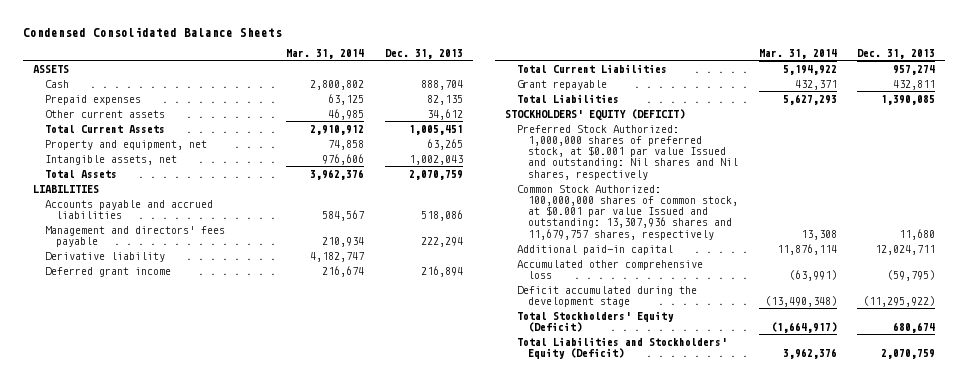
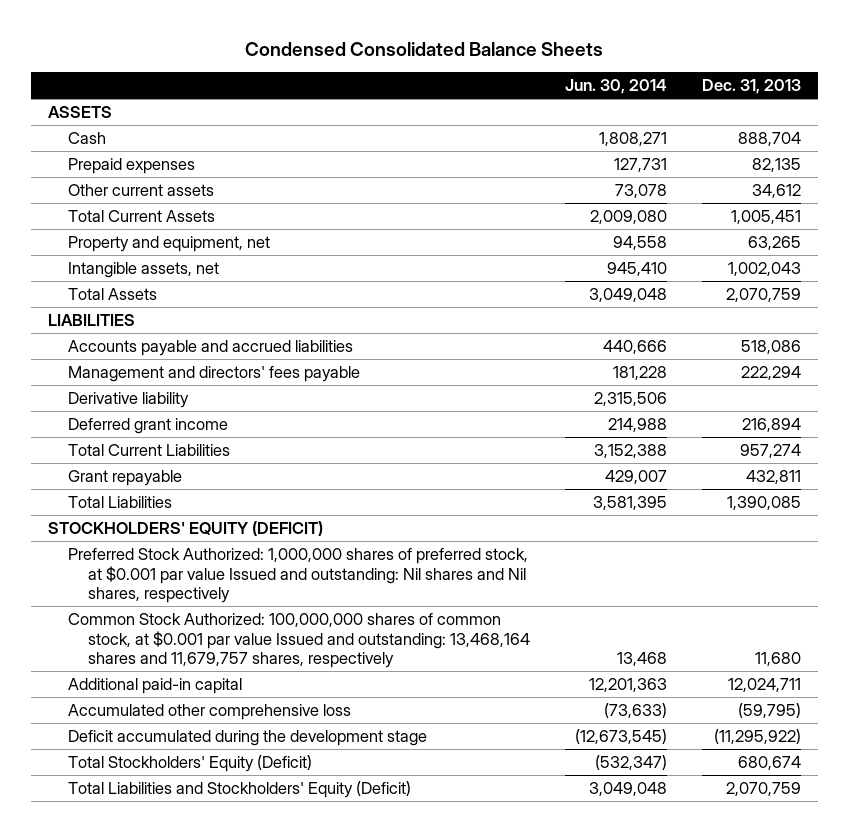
[286,49,365,60] Mar. 31, 2014 -> none
none -> [564,79,667,95] Jun. 30, 2014
[516,184,739,240] Common Stock Authorized: 100,000,000 shares of common stock, at $0.001 par value Issued and outstanding: 13,307,936 shares and 11,679,757 shares, respectively -> [67,613,530,669] Common Stock Authorized: 100,000,000 shares of common stock, at $0.001 par value Issued and outstanding: 13,468,164 shares and 11,679,757 shares, respectively

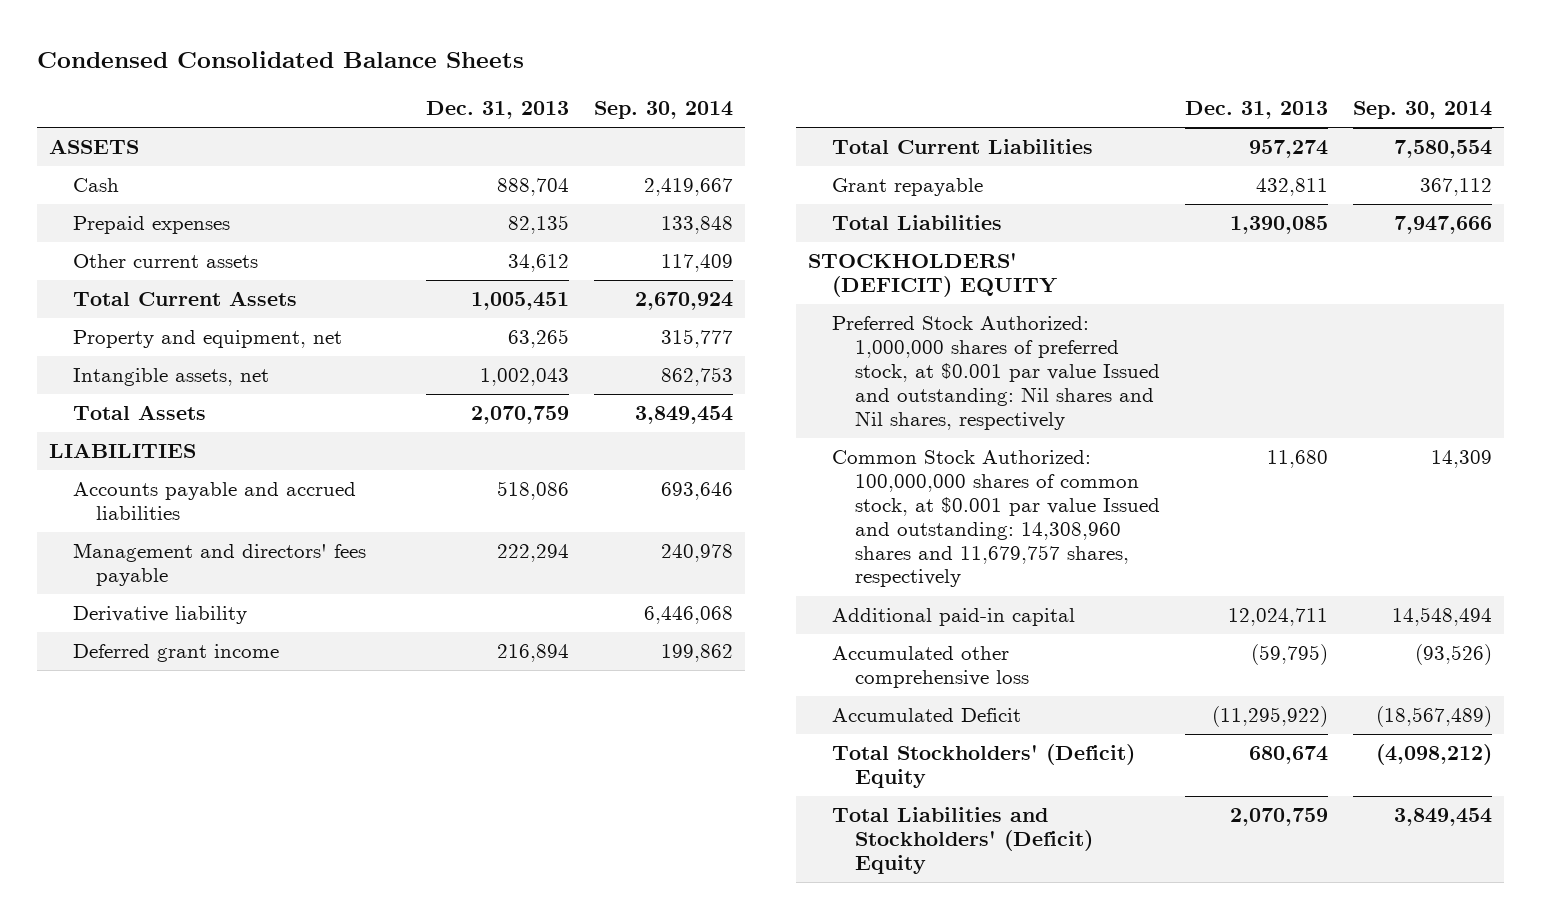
[564,79,667,95] Jun. 30, 2014 -> none
none -> [593,100,733,119] Sep. 30, 2014
[48,521,324,537] STOCKHOLDERS' EQUITY (DEFICIT) -> [808,253,1057,298] STOCKHOLDERS' (DEFICIT) EQUITY
[67,613,530,669] Common Stock Authorized: 100,000,000 shares of common stock, at $0.001 par value Issued and outstanding: 13,468,164 shares and 11,679,757 shares, respectively -> [831,450,1161,588] Common Stock Authorized: 100,000,000 shares of common stock, at $0.001 par value Issued and outstanding: 14,308,960 shares and 11,679,757 shares, respectively
[67,730,427,747] Deficit accumulated during the development stage -> [831,708,1021,723] Accumulated Deficit
[67,755,312,773] Total Stockholders' Equity (Deficit) -> [831,744,1135,789] Total Stockholders' (Deficit) Equity
[67,781,411,799] Total Liabilities and Stockholders' Equity (Deficit) -> [831,807,1094,874] Total Liabilities and Stockholders' (Deficit) Equity

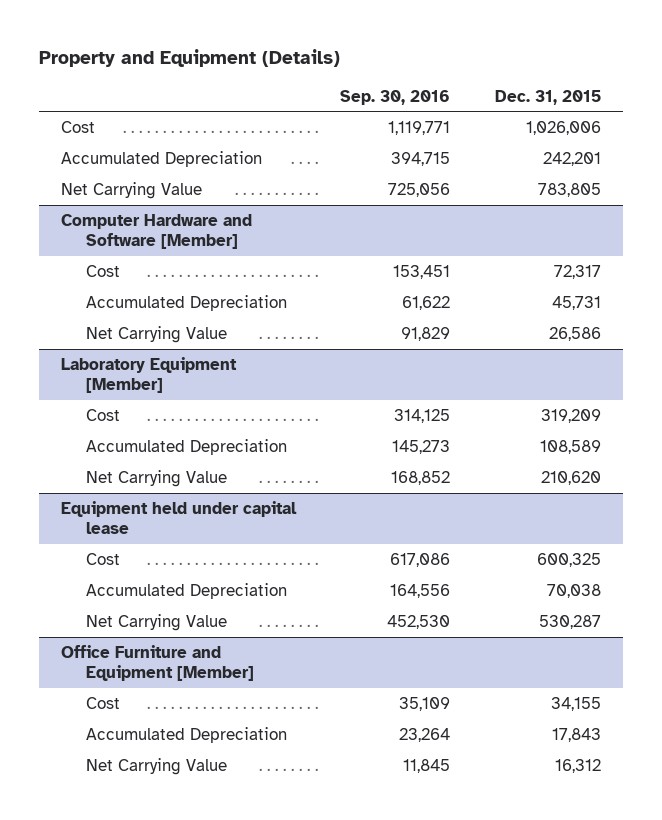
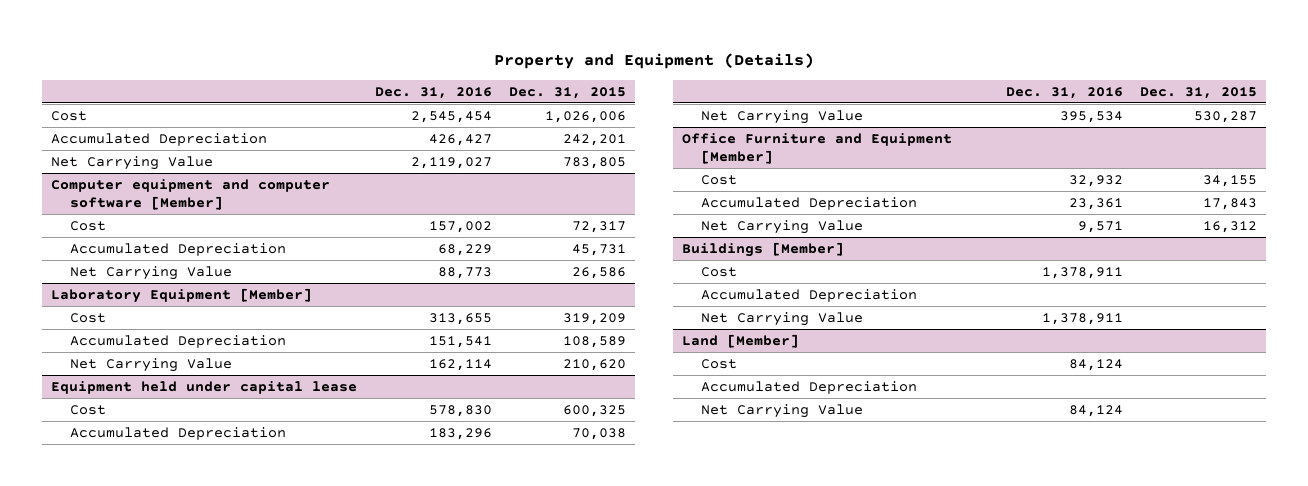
[340,89,451,105] Sep. 30, 2016 -> none
none -> [374,86,492,99] Dec. 31, 2016
[61,213,253,249] Computer Hardware and Software [Member] -> [50,178,330,211] Computer equipment and computer software [Member]
none -> [681,241,844,257] Buildings [Member]
none -> [701,266,738,277] Cost
none -> [701,288,918,302] Accumulated Depreciation
none -> [701,311,864,326] Net Carrying Value
none -> [681,333,799,348] Land [Member]
none -> [701,358,738,369] Cost
none -> [701,380,918,394] Accumulated Depreciation
none -> [701,403,864,418] Net Carrying Value

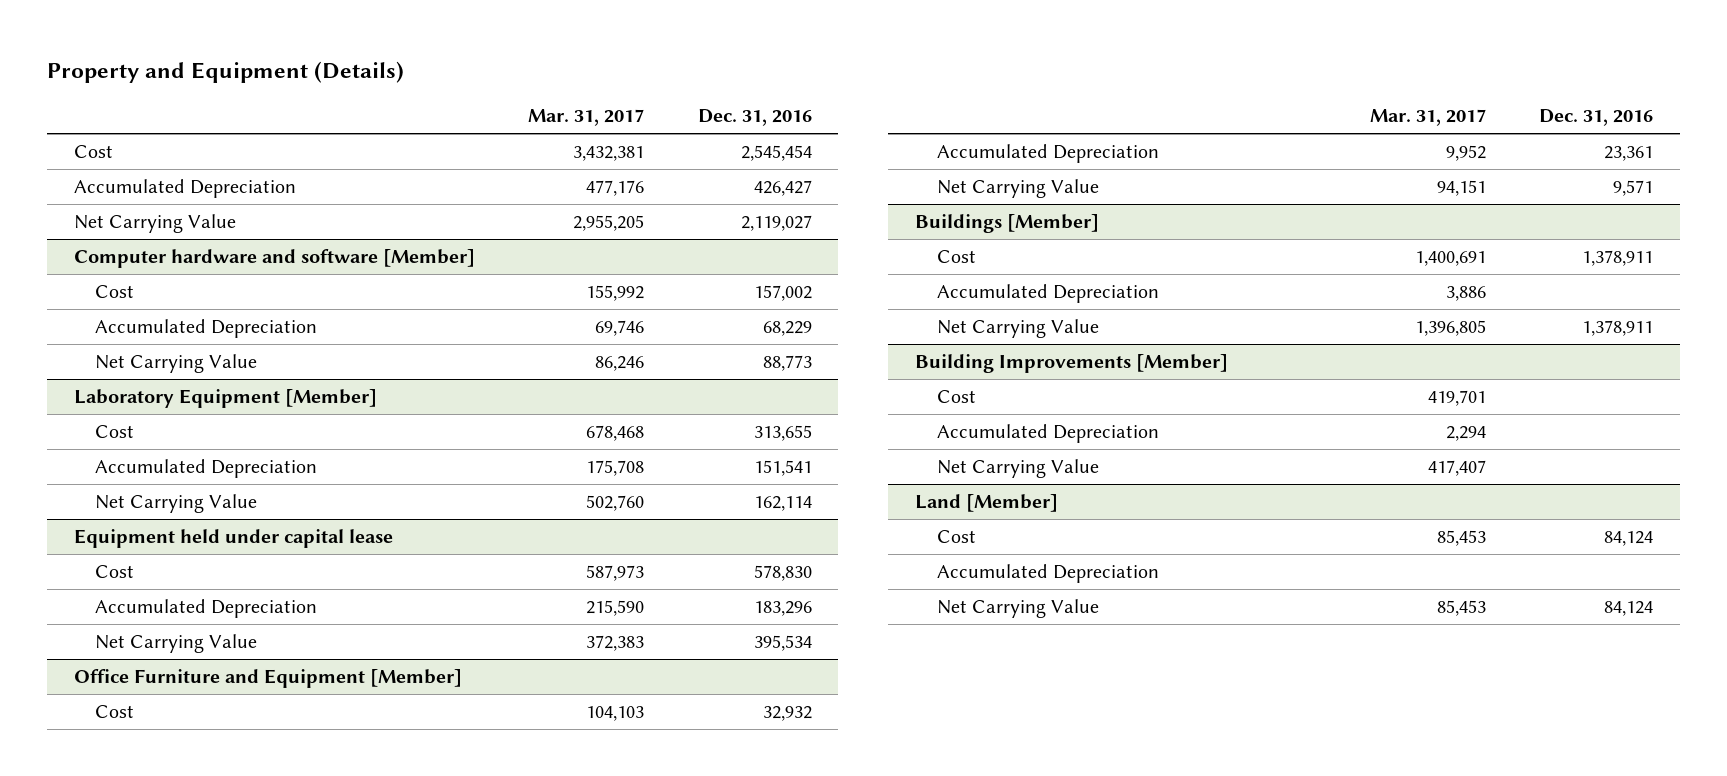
[509,86,627,99] Dec. 31, 2015 -> none
none -> [528,109,645,127] Mar. 31, 2017
[50,178,330,211] Computer equipment and computer software [Member] -> [73,249,475,269] Computer hardware and software [Member]
none -> [915,354,1229,374] Building Improvements [Member]
none -> [936,390,976,404] Cost
none -> [936,424,1159,444] Accumulated Depreciation
none -> [936,459,1099,479] Net Carrying Value

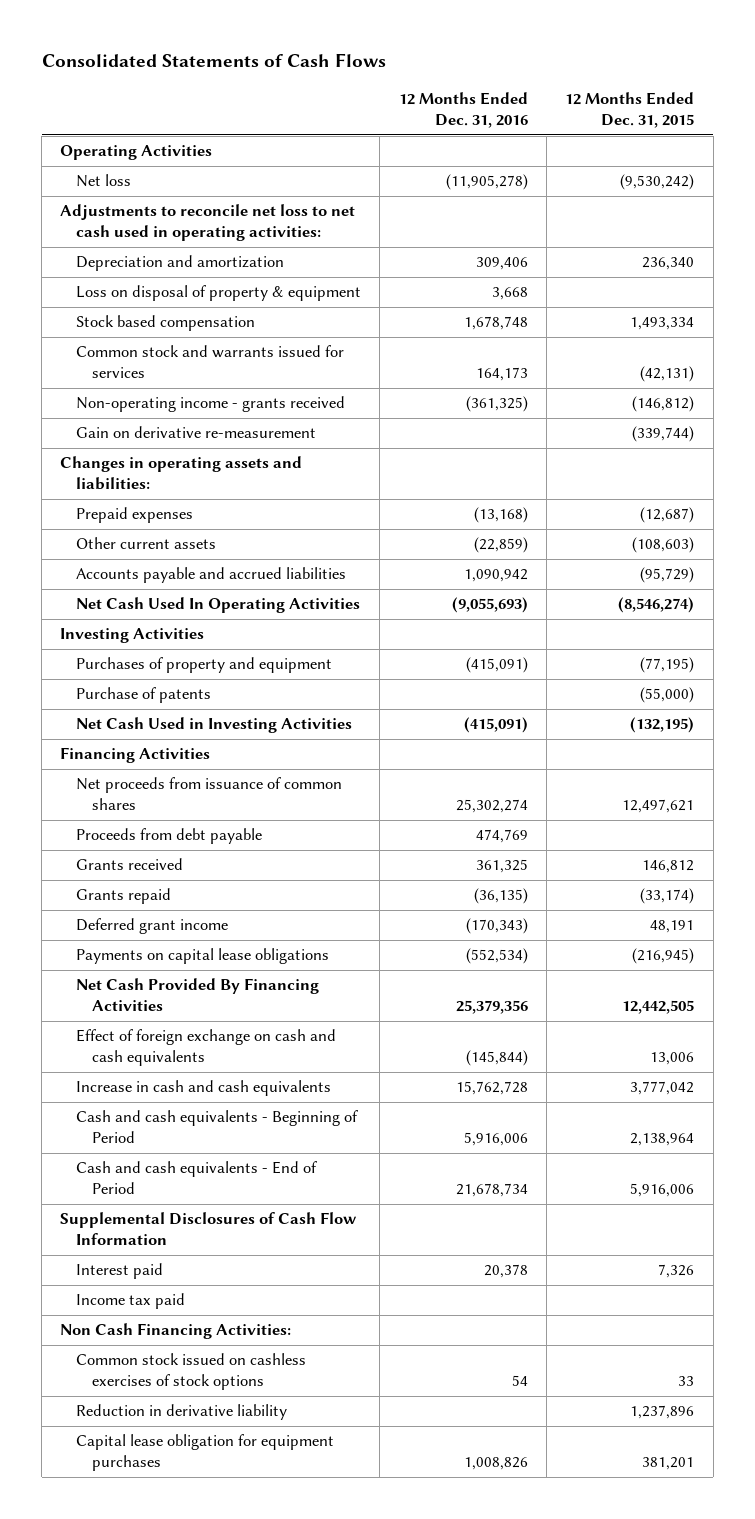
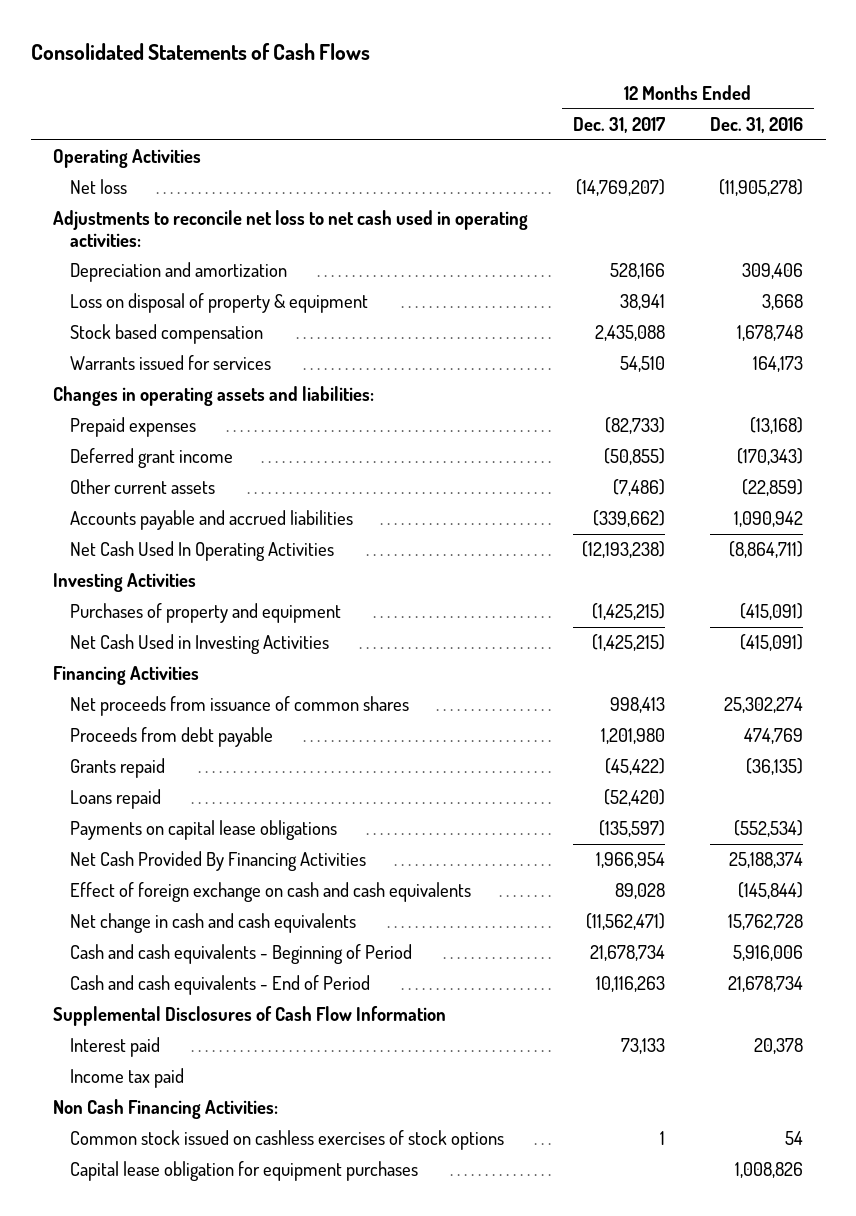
[565,92,695,129] 12 Months Ended Dec. 31, 2015 -> none
none -> [573,117,666,134] Dec. 31, 2017
[76,396,346,413] Non-operating income - grants received -> none
[76,426,317,439] Gain on derivative re-measurement -> none
[76,345,345,379] Common stock and warrants issued for services -> [70,355,272,371] Warrants issued for services
[76,918,229,935] Deferred grant income -> [70,448,234,469] Deferred grant income
[451,597,528,614] (9,055,693) -> [729,541,804,559] (8,864,711)
[76,687,212,704] Purchase of patents -> none
[76,858,184,871] Grants received -> none
none -> [70,789,162,810] Loans repaid
[455,1000,528,1015] 25,379,356 -> [729,852,804,869] 25,188,374
[76,1080,332,1097] Increase in cash and cash equivalents -> [70,913,357,934] Net change in cash and cash equivalents
[76,1404,288,1421] Reduction in derivative liability -> none

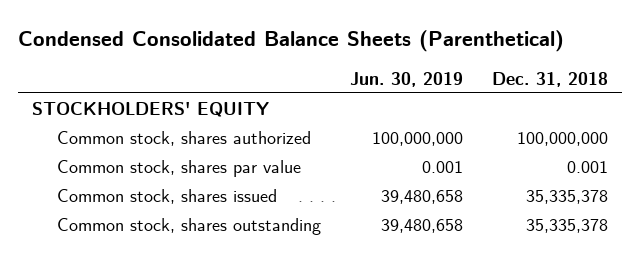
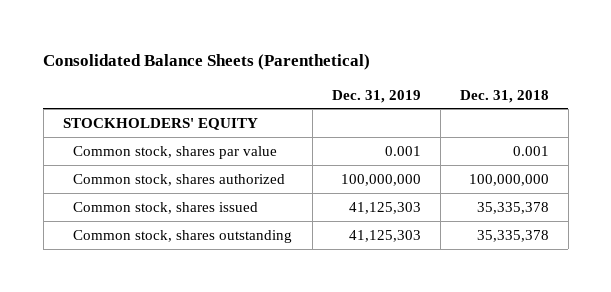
[17,29,564,52] Condensed Consolidated Balance Sheets (Parenthetical) -> [43,54,371,71] Consolidated Balance Sheets (Parenthetical)
[349,71,463,87] Jun. 30, 2019 -> none
none -> [331,89,421,103] Dec. 31, 2019
[57,130,312,146] Common stock, shares authorized -> [73,173,286,186] Common stock, shares authorized

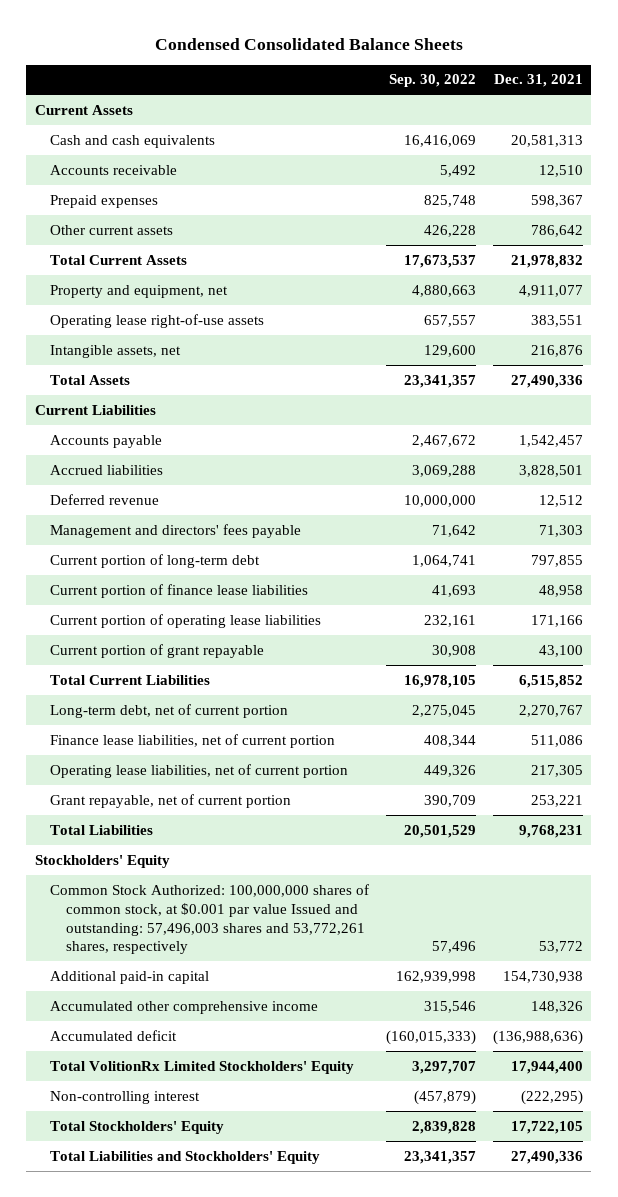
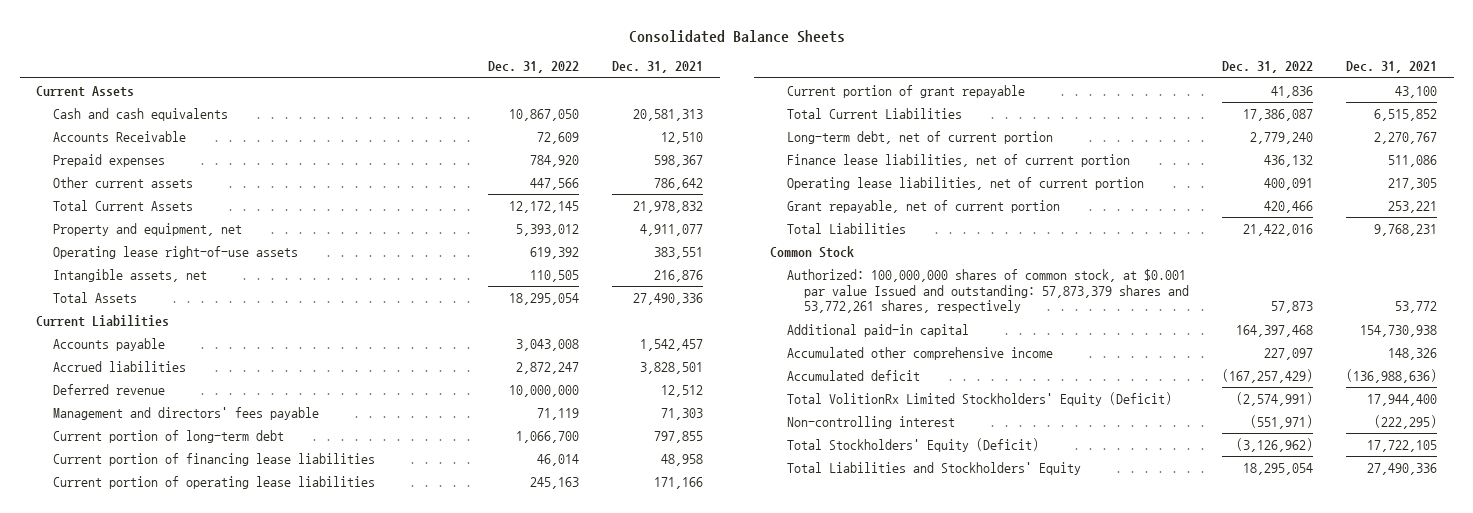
[154,37,463,50] Condensed Consolidated Balance Sheets -> [628,29,845,43] Consolidated Balance Sheets
[389,74,477,88] Sep. 30, 2022 -> none
none -> [488,61,580,74] Dec. 31, 2022
[50,164,178,175] Accounts receivable -> [53,130,187,142] Accounts Receivable
[50,583,309,598] Current portion of finance lease liabilities -> [53,452,376,466] Current portion of financing lease liabilities
[34,854,170,868] Stockholders' Equity -> none
none -> [770,245,855,258] Common Stock
[50,883,370,955] Common Stock Authorized: 100,000,000 shares of common stock, at $0.001 par value Issued and outstanding: 57,496,003 shares and 53,772,261 shares, respectively -> [787,268,1189,314] Authorized: 100,000,000 shares of common stock, at $0.001 par value Issued and outstanding: 57,873,379 shares and 53,772,261 shares, respectively
[50,1060,355,1074] Total VolitionRx Limited Stockholders' Equity -> [787,391,1173,406] Total VolitionRx Limited Stockholders' Equity (Deficit)
[50,1120,225,1134] Total Stockholders' Equity -> [787,437,1040,452] Total Stockholders' Equity (Deficit)

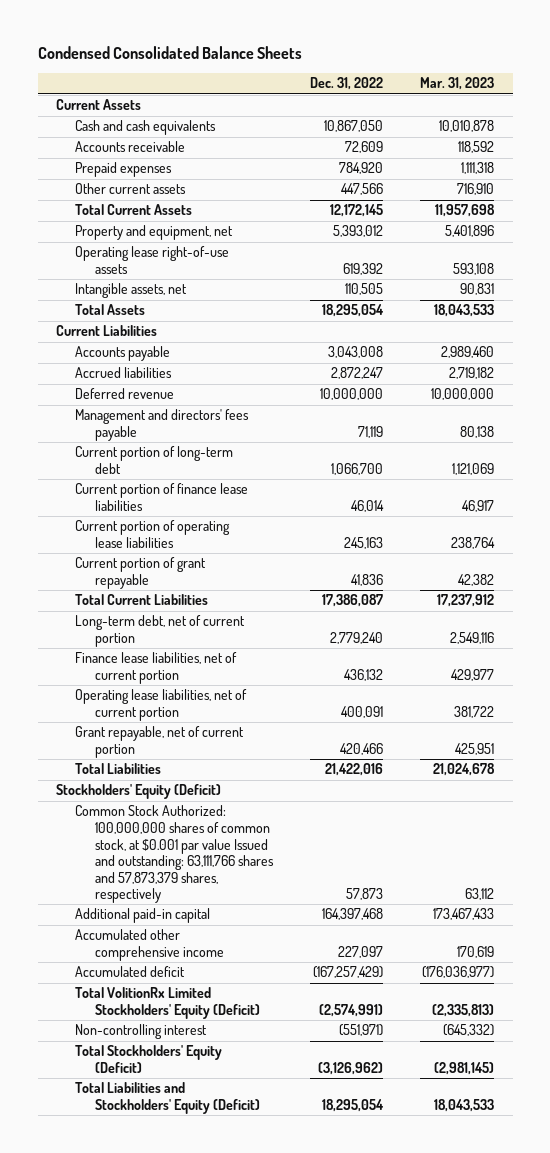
[628,29,845,43] Consolidated Balance Sheets -> [37,46,302,60] Condensed Consolidated Balance Sheets
[612,61,704,74] Dec. 31, 2021 -> none
none -> [420,77,495,91] Mar. 31, 2023
[53,130,187,142] Accounts Receivable -> [75,141,186,153] Accounts receivable
[53,452,376,466] Current portion of financing lease liabilities -> [75,483,249,511] Current portion of finance lease liabilities
[770,245,855,258] Common Stock -> none
none -> [56,784,222,800] Stockholders' Equity (Deficit)
[787,268,1189,314] Authorized: 100,000,000 shares of common stock, at $0.001 par value Issued and outstanding: 57,873,379 shares and 53,772,261 shares, respectively -> [75,805,274,904] Common Stock Authorized: 100,000,000 shares of common stock, at $0.001 par value Issued and outstanding: 63,111,766 shares and 57,873,379 shares, respectively
[787,461,1082,475] Total Liabilities and Stockholders' Equity -> [75,1082,260,1114] Total Liabilities and Stockholders' Equity (Deficit)

